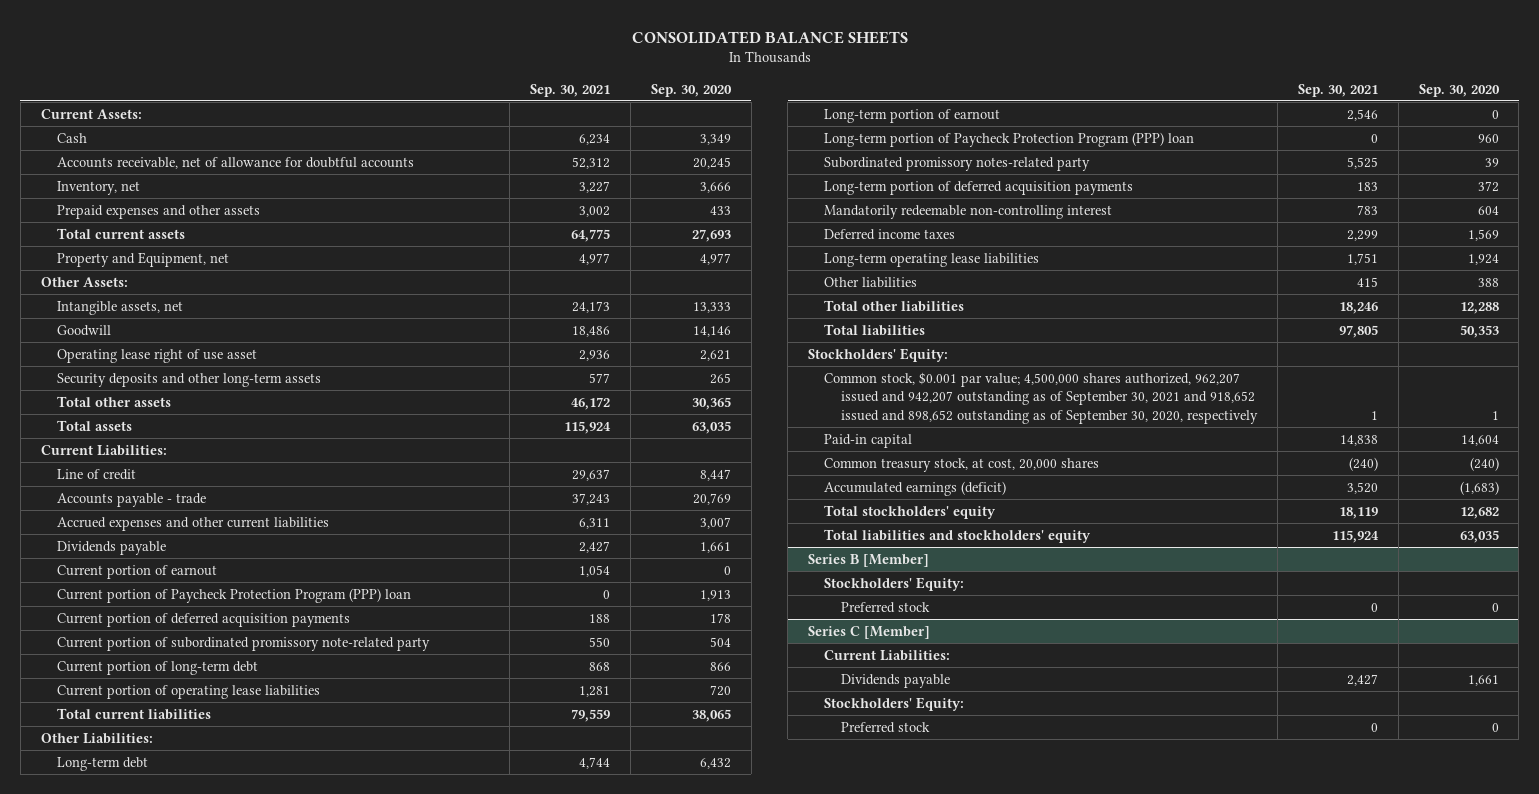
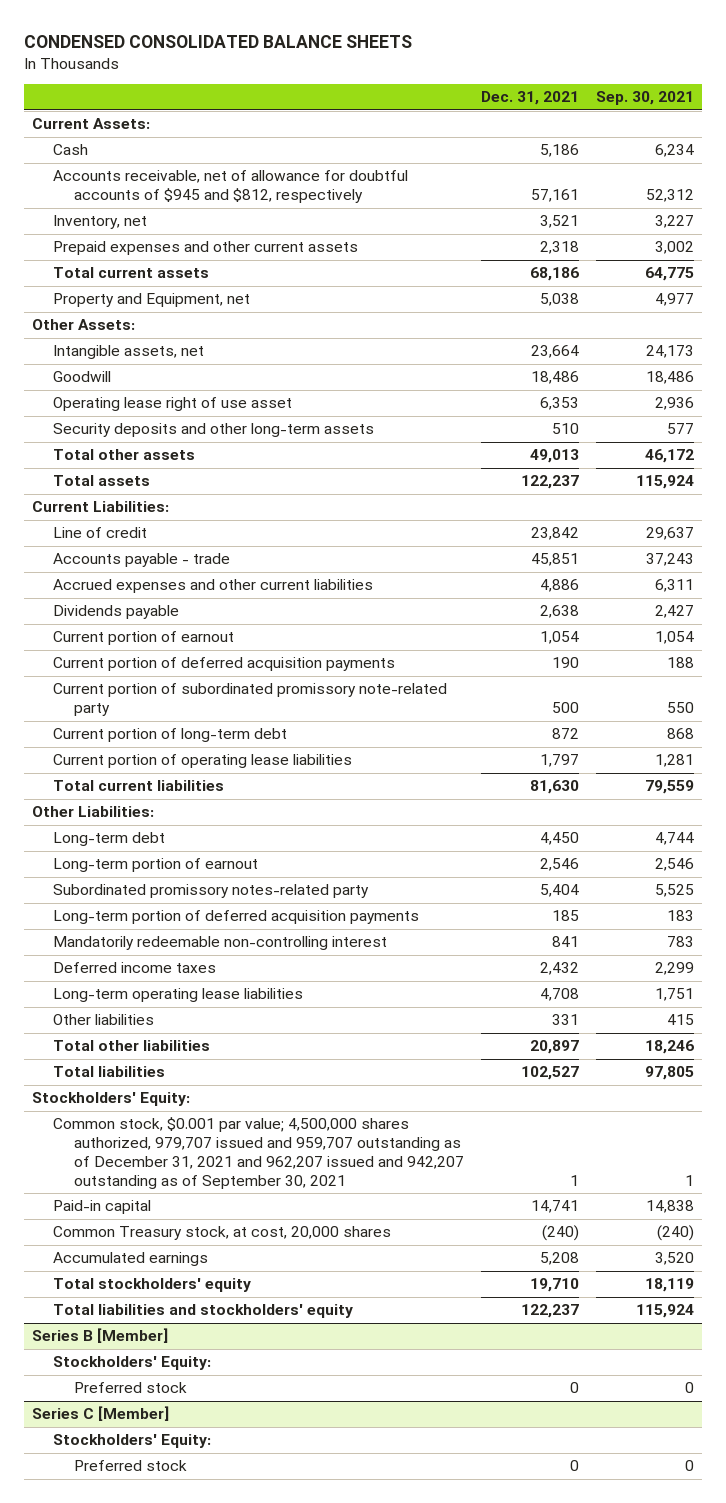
[631,30,908,44] CONSOLIDATED BALANCE SHEETS -> [23,34,412,48] CONDENSED CONSOLIDATED BALANCE SHEETS
[651,83,733,97] Sep. 30, 2020 -> none
none -> [480,91,579,106] Dec. 31, 2021
[56,156,414,169] Accounts receivable, net of allowance for doubtful accounts -> [53,170,409,204] Accounts receivable, net of allowance for doubtful accounts of $945 and $812, respectively
[56,204,260,219] Prepaid expenses and other assets -> [53,241,359,256] Prepaid expenses and other current assets
[56,587,411,603] Current portion of Paycheck Protection Program (PPP) loan -> none
[824,131,1195,147] Long-term portion of Paycheck Protection Program (PPP) loan -> none
[824,371,1258,424] Common stock, $0.001 par value; 4,500,000 shares authorized, 962,207 issued and 942,207 outstanding as of September 30, 2021 and 918,652 issued and 898,652 outstanding as of September 30, 2020, respectively -> [53,1117,464,1189] Common stock, $0.001 par value; 4,500,000 shares authorized, 979,707 issued and 959,707 outstanding as of December 31, 2021 and 962,207 issued and 942,207 outstanding as of September 30, 2021
[824,457,1100,472] Common treasury stock, at cost, 20,000 shares -> [53,1226,392,1241] Common Treasury stock, at cost, 20,000 shares
[824,480,1007,496] Accumulated earnings (deficit) -> [53,1252,209,1267] Accumulated earnings
[824,649,951,661] Current Liabilities: -> none
[840,673,950,688] Dividends payable -> none

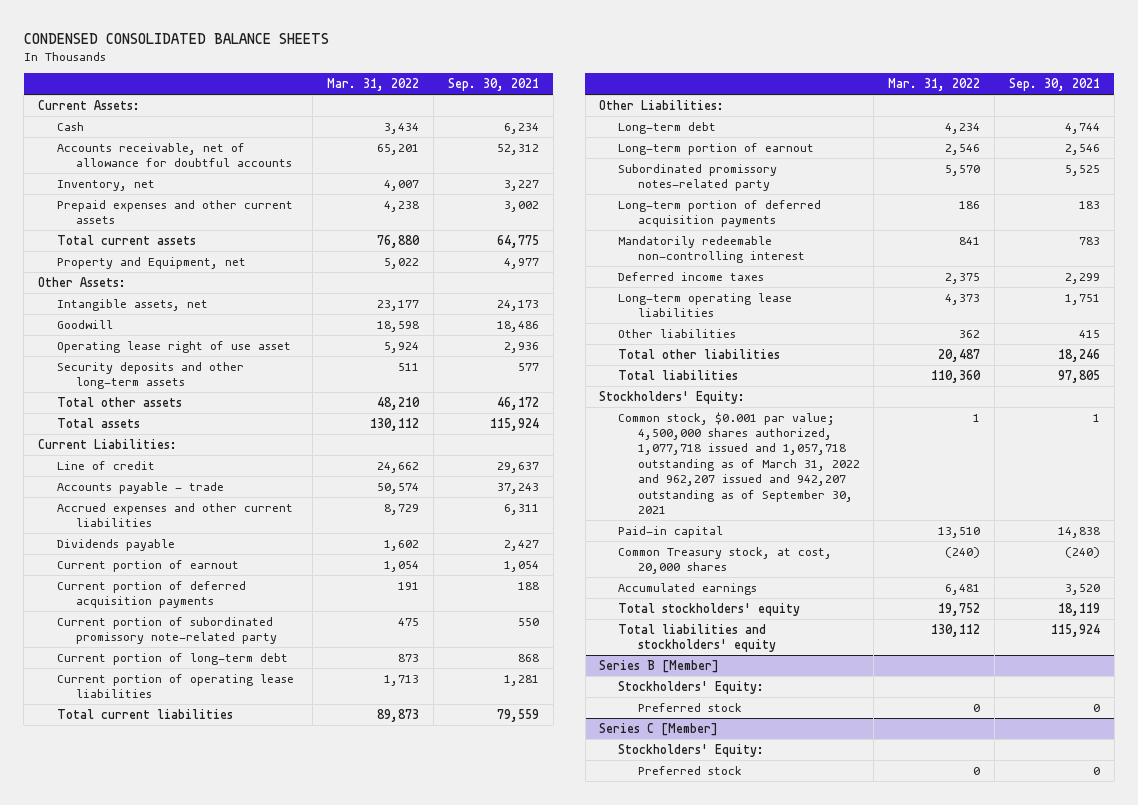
[480,91,579,106] Dec. 31, 2021 -> none
none -> [327,78,420,92] Mar. 31, 2022
[53,170,409,204] Accounts receivable, net of allowance for doubtful accounts of $945 and $812, respectively -> [57,142,293,168] Accounts receivable, net of allowance for doubtful accounts
[53,1117,464,1189] Common stock, $0.001 par value; 4,500,000 shares authorized, 979,707 issued and 959,707 outstanding as of December 31, 2021 and 962,207 issued and 942,207 outstanding as of September 30, 2021 -> [618,411,860,515] Common stock, $0.001 par value; 4,500,000 shares authorized, 1,077,718 issued and 1,057,718 outstanding as of March 31, 2022 and 962,207 issued and 942,207 outstanding as of September 30, 2021

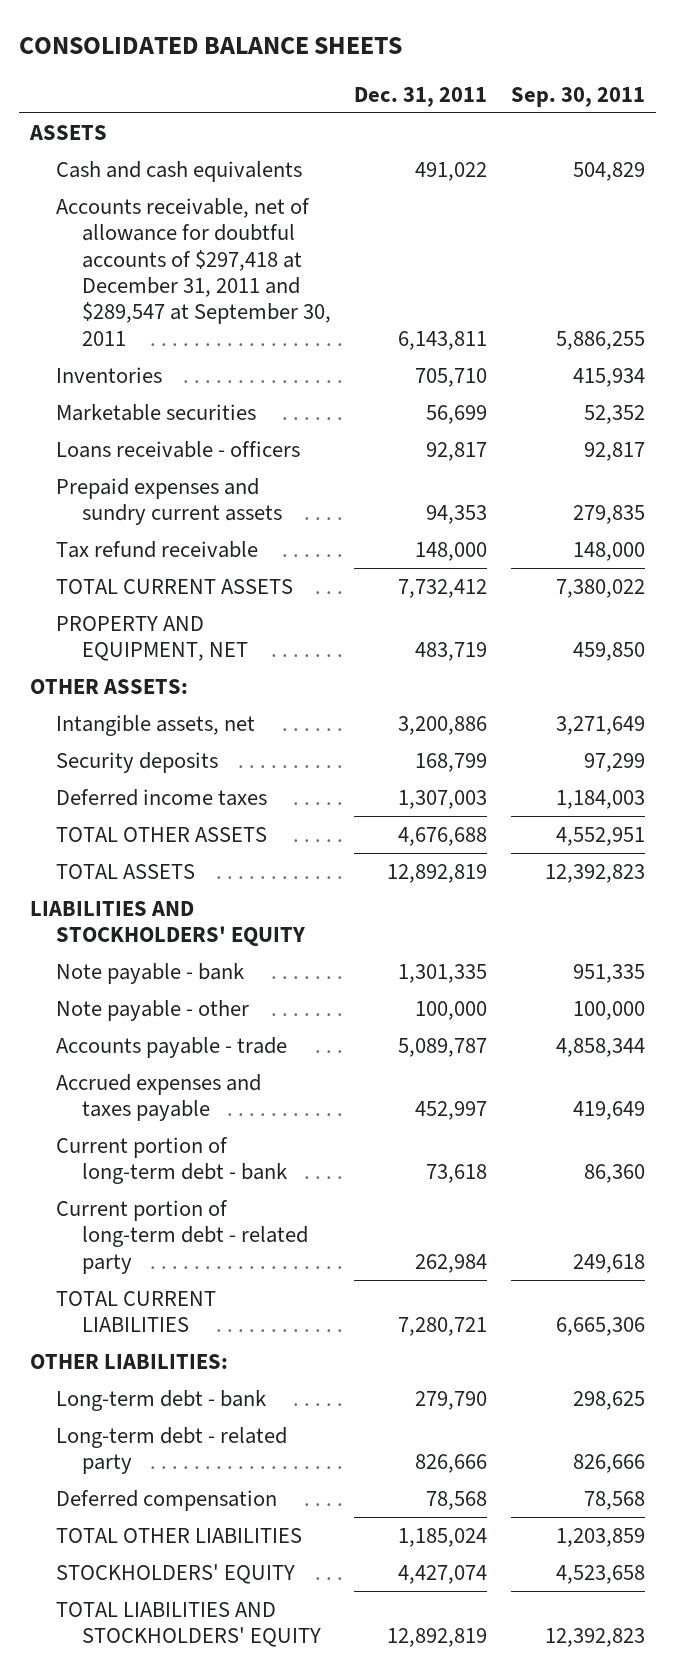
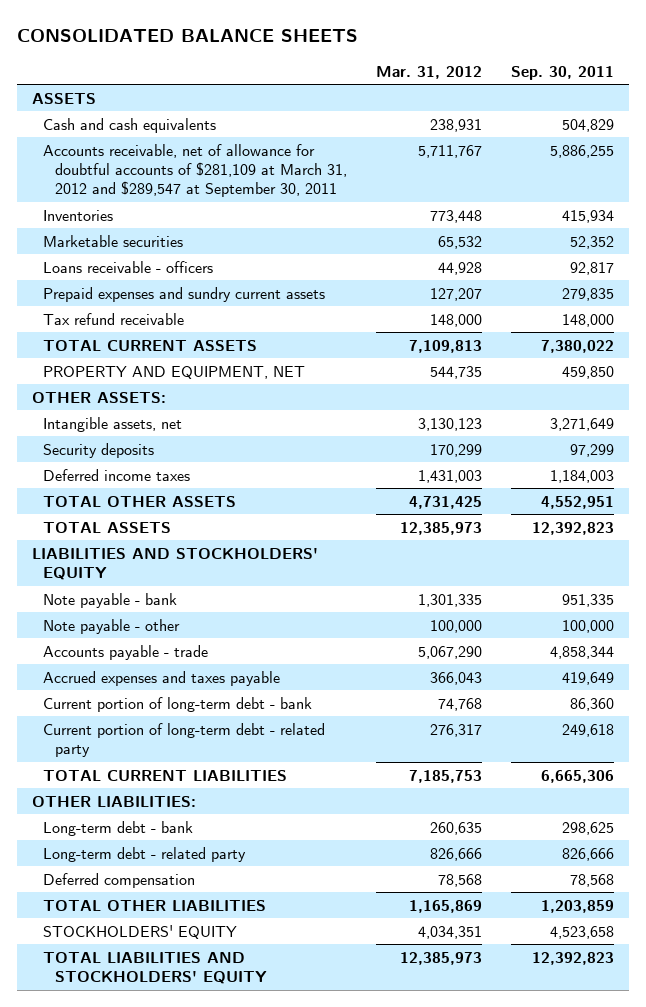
[354,86,488,107] Dec. 31, 2011 -> none
none -> [376,65,483,79] Mar. 31, 2012
[56,197,332,346] Accounts receivable, net of allowance for doubtful accounts of $297,418 at December 31, 2011 and $289,547 at September 30, 2011 -> [43,143,348,198] Accounts receivable, net of allowance for doubtful accounts of $281,109 at March 31, 2012 and $289,547 at September 30, 2011

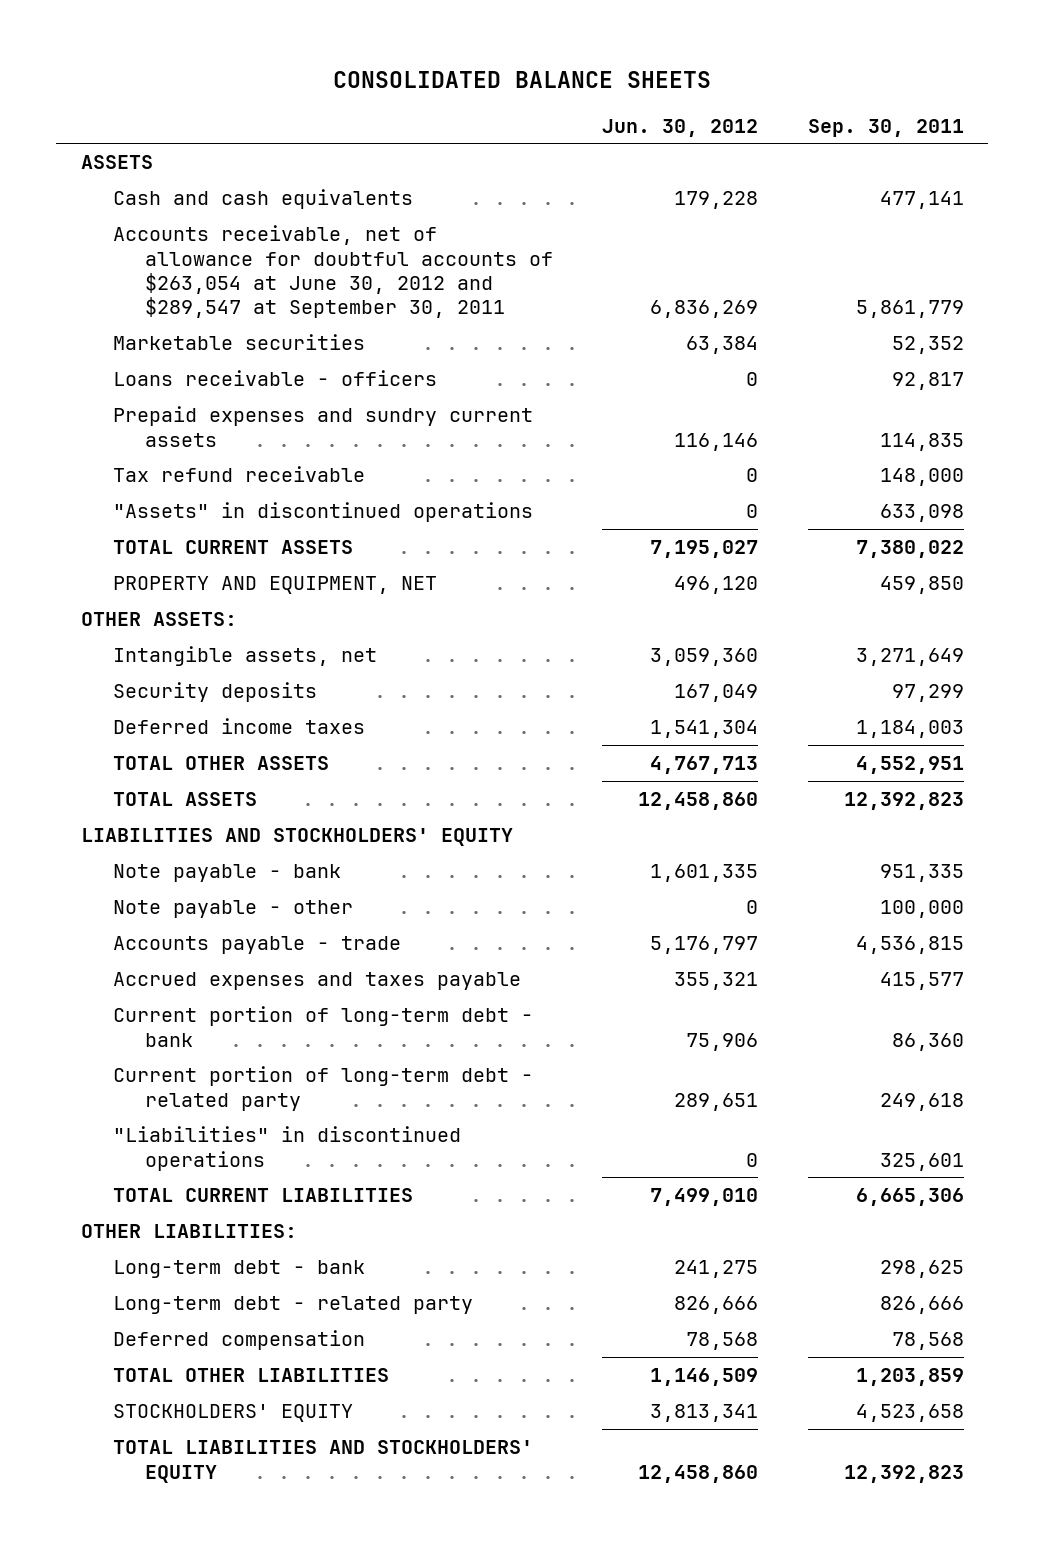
[376,65,483,79] Mar. 31, 2012 -> none
none -> [602,118,759,137] Jun. 30, 2012
[43,209,114,221] Inventories -> none
[562,118,615,132] 504,829 -> [879,191,964,210] 477,141
[43,143,348,198] Accounts receivable, net of allowance for doubtful accounts of $281,109 at March 31, 2012 and $289,547 at September 30, 2011 -> [113,225,554,319] Accounts receivable, net of allowance for doubtful accounts of $263,054 at June 30, 2012 and $289,547 at September 30, 2011
[550,144,615,158] 5,886,255 -> [855,300,964,319] 5,861,779
[562,287,615,301] 279,835 -> [879,432,964,451] 114,835
none -> [113,502,534,523] "Assets" in discontinued operations
[550,645,615,659] 4,858,344 -> [855,936,964,955] 4,536,815
[562,671,615,685] 419,649 -> [879,972,964,991] 415,577
none -> [113,1126,462,1171] "Liabilities" in discontinued operations

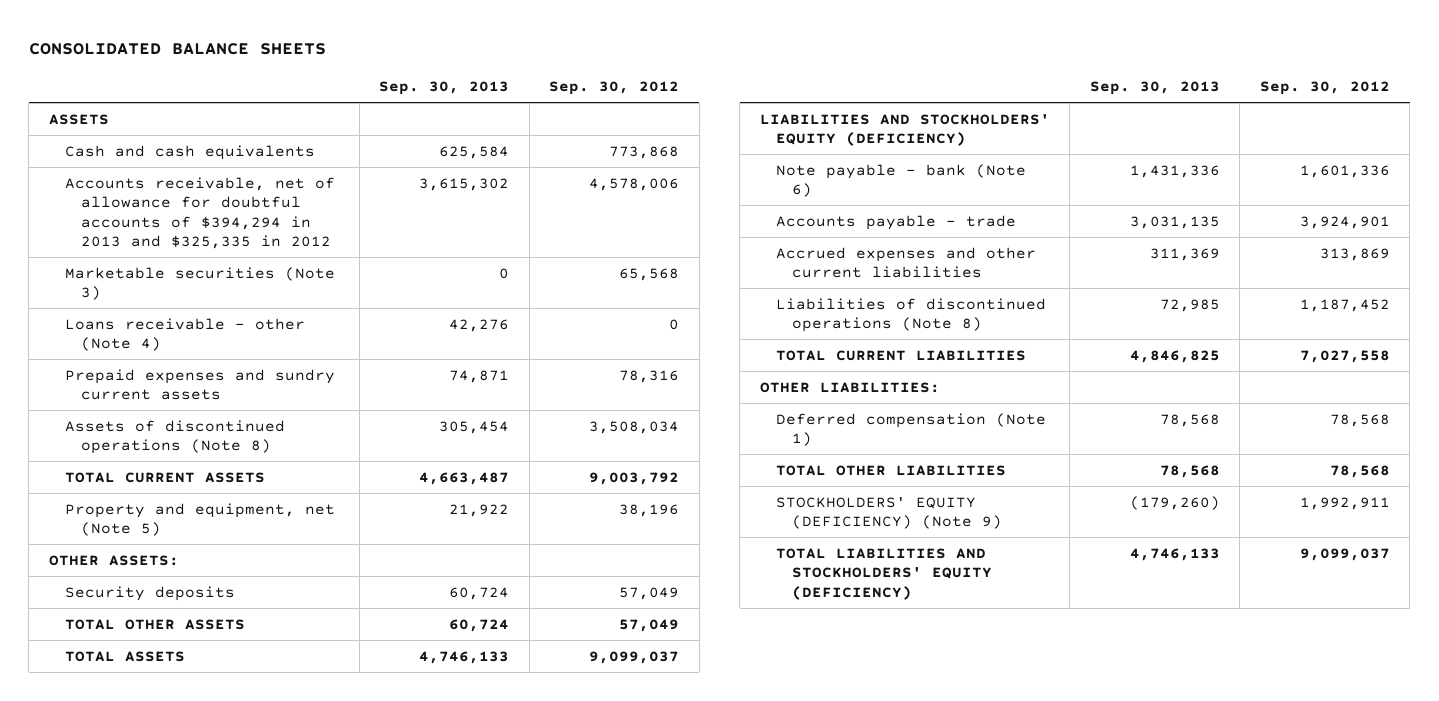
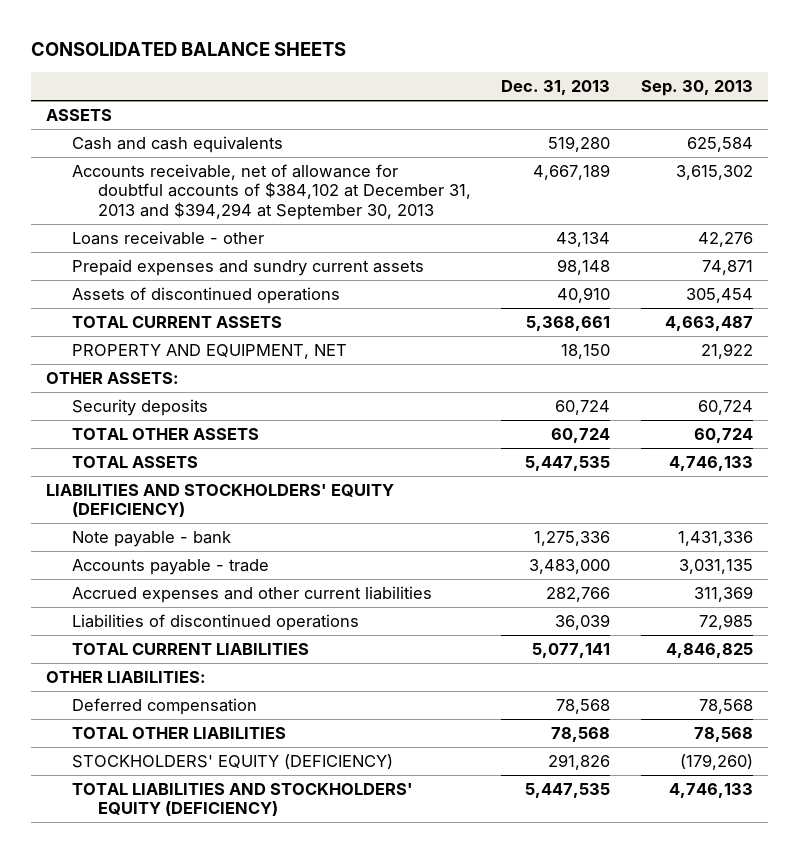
[549,80,680,95] Sep. 30, 2012 -> none
none -> [501,80,611,96] Dec. 31, 2013
[64,266,335,301] Marketable securities (Note 3) -> none
[64,176,335,249] Accounts receivable, net of allowance for doubtful accounts of $394,294 in 2013 and $325,335 in 2012 -> [71,163,471,220] Accounts receivable, net of allowance for doubtful accounts of $384,102 at December 31, 2013 and $394,294 at September 30, 2013
[64,317,305,352] Loans receivable - other (Note 4) -> [71,230,264,245] Loans receivable - other
[64,419,285,455] Assets of discontinued operations (Note 8) -> [71,286,340,304] Assets of discontinued operations
[64,502,335,537] Property and equipment, net (Note 5) -> [71,343,347,359] PROPERTY AND EQUIPMENT, NET
[775,163,1026,198] Note payable - bank (Note 6) -> [71,530,231,547] Note payable - bank
[775,297,1046,333] Liabilities of discontinued operations (Note 8) -> [71,613,359,631] Liabilities of discontinued operations
[775,412,1046,447] Deferred compensation (Note 1) -> [71,697,257,715] Deferred compensation
[775,496,1002,530] STOCKHOLDERS' EQUITY (DEFICIENCY) (Note 9) -> [71,753,393,769] STOCKHOLDERS' EQUITY (DEFICIENCY)

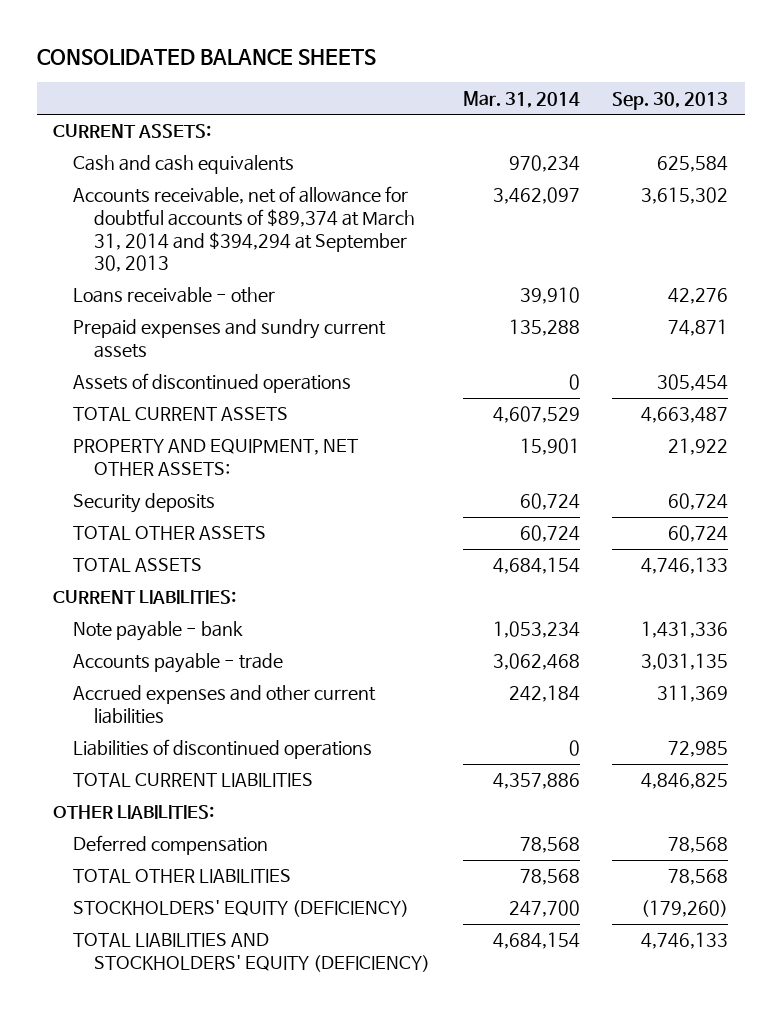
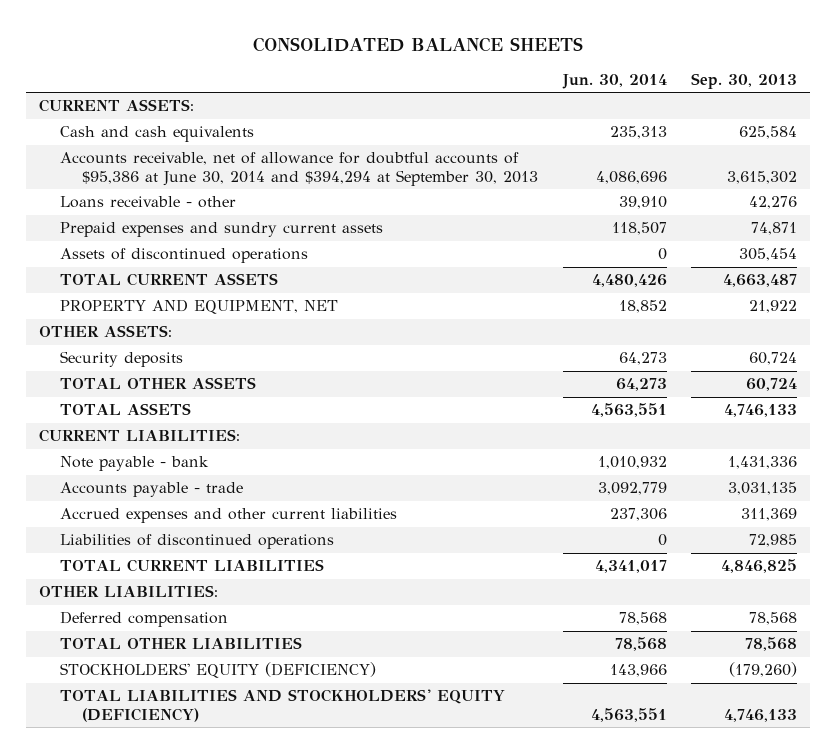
[462,90,580,108] Mar. 31, 2014 -> none
none -> [561,74,667,90] Jun. 30, 2014
[73,186,415,273] Accounts receivable, net of allowance for doubtful accounts of $89,374 at March 31, 2014 and $394,294 at September 30, 2013 -> [60,152,539,186] Accounts receivable, net of allowance for doubtful accounts of $95,386 at June 30, 2014 and $394,294 at September 30, 2013
[73,439,359,476] PROPERTY AND EQUIPMENT, NET OTHER ASSETS: -> [60,299,339,315] PROPERTY AND EQUIPMENT, NET
none -> [38,325,172,338] OTHER ASSETS:

